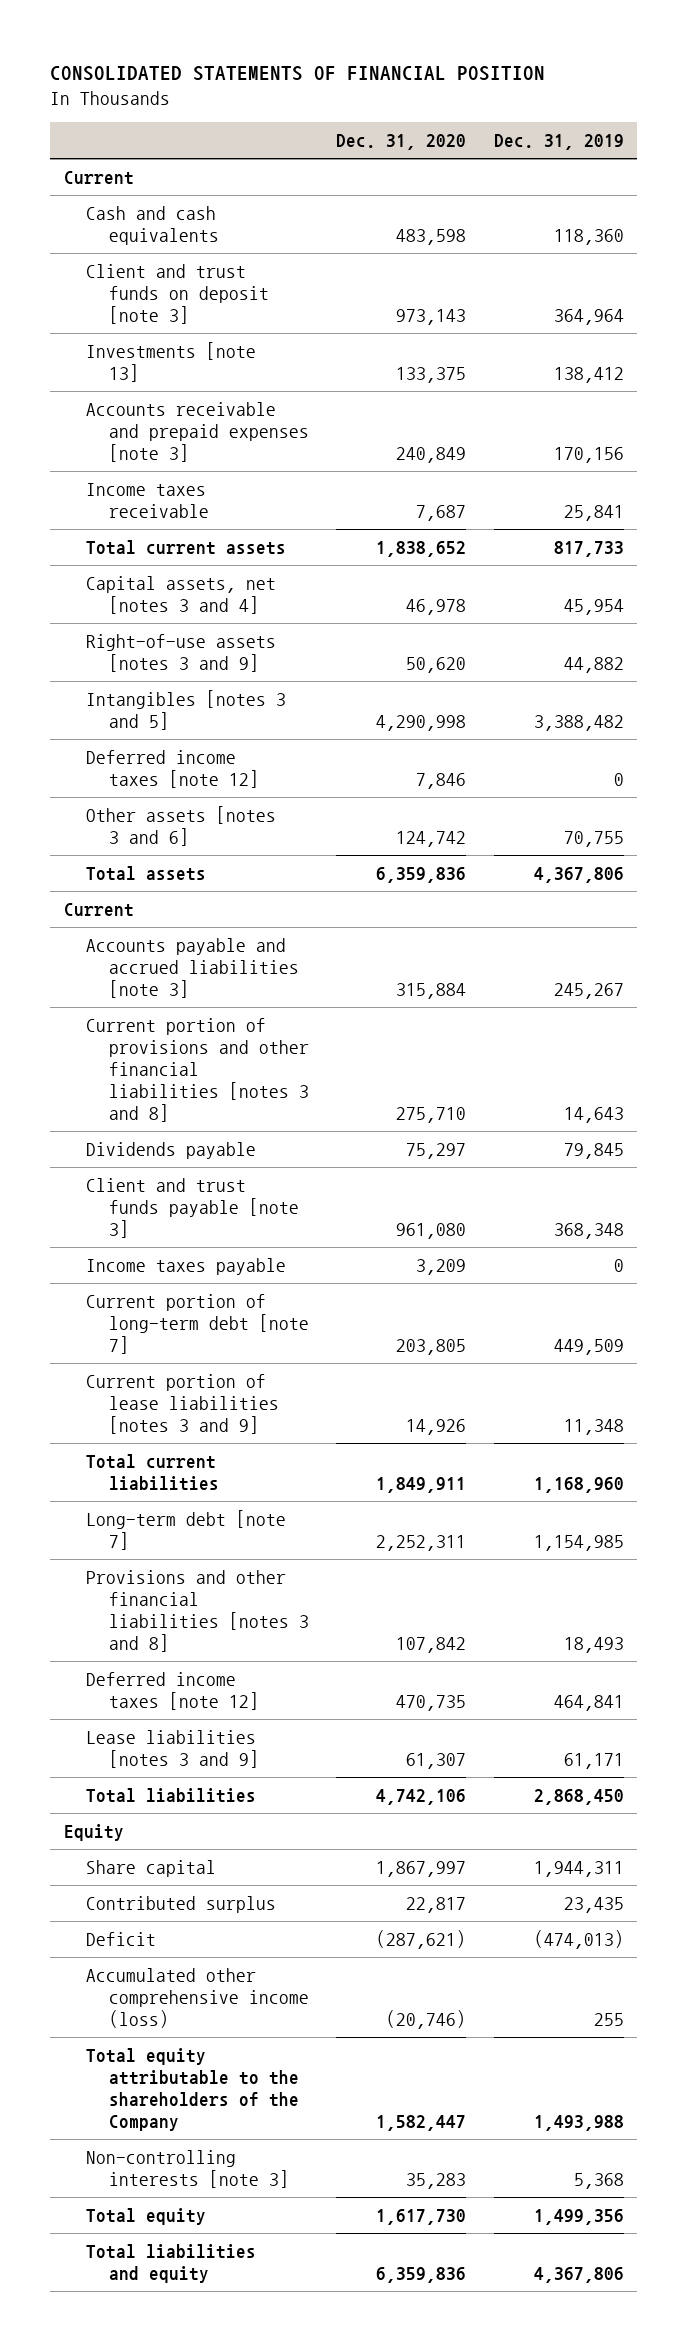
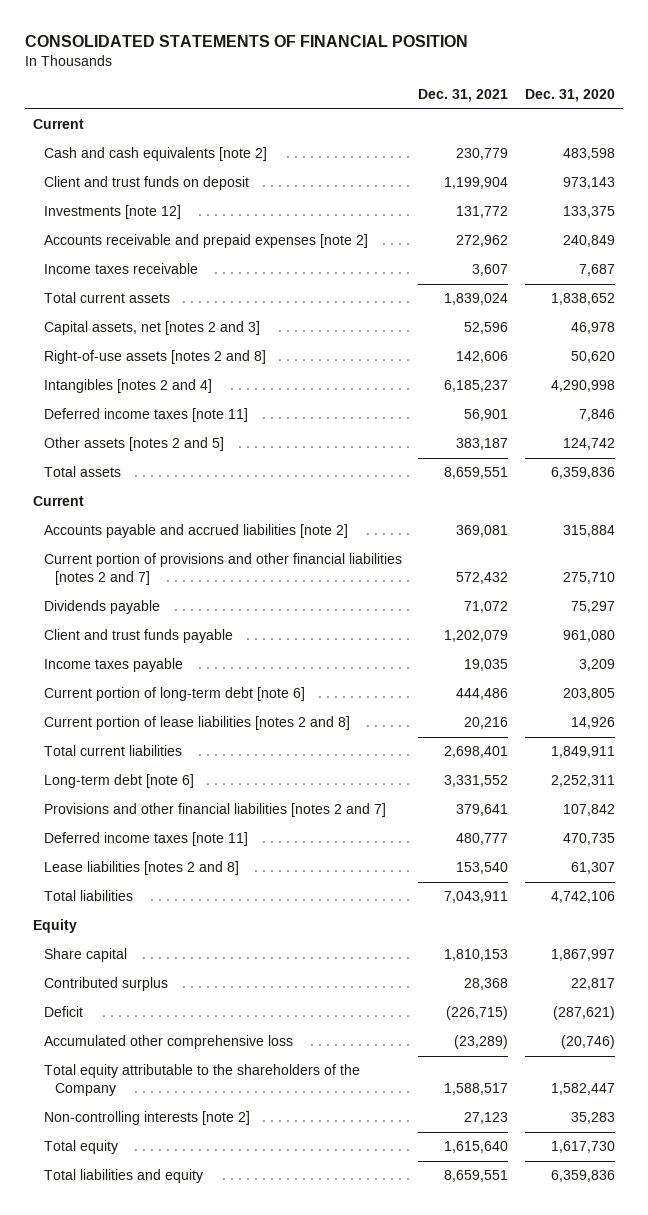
[493,134,624,151] Dec. 31, 2019 -> none
none -> [418,88,509,102] Dec. 31, 2021
[86,206,219,245] Cash and cash equivalents -> [43,147,267,162] Cash and cash equivalents [note 2]
[86,264,269,324] Client and trust funds on deposit [note 3] -> [43,176,249,191] Client and trust funds on deposit
[86,342,257,382] Investments [note 13] -> [43,205,181,220] Investments [note 12]
[86,402,309,462] Accounts receivable and prepaid expenses [note 3] -> [43,234,368,249] Accounts receivable and prepaid expenses [note 2]
[86,576,277,614] Capital assets, net [notes 3 and 4] -> [43,321,260,336] Capital assets, net [notes 2 and 3]
[86,634,277,672] Right-of-use assets [notes 3 and 9] -> [43,350,266,365] Right-of-use assets [notes 2 and 8]
[86,690,287,730] Intangibles [notes 3 and 5] -> [43,379,212,394] Intangibles [notes 2 and 4]
[86,750,259,788] Deferred income taxes [note 12] -> [43,408,248,423] Deferred income taxes [note 11]
[86,806,277,846] Other assets [notes 3 and 6] -> [43,437,224,452] Other assets [notes 2 and 5]
[86,938,299,998] Accounts payable and accrued liabilities [note 3] -> [43,524,348,539] Accounts payable and accrued liabilities [note 2]
[86,1018,309,1122] Current portion of provisions and other financial liabilities [notes 3 and 8] -> [43,553,402,586] Current portion of provisions and other financial liabilities [notes 2 and 7]
[86,1178,299,1238] Client and trust funds payable [note 3] -> [43,629,233,644] Client and trust funds payable
[86,1294,309,1354] Current portion of long-term debt [note 7] -> [43,687,305,702] Current portion of long-term debt [note 6]
[86,1374,279,1434] Current portion of lease liabilities [notes 3 and 9] -> [43,716,350,731] Current portion of lease liabilities [notes 2 and 8]
[86,1510,287,1550] Long-term debt [note 7] -> [43,774,194,789] Long-term debt [note 6]
[86,1570,309,1652] Provisions and other financial liabilities [notes 3 and 8] -> [43,803,386,818] Provisions and other financial liabilities [notes 2 and 7]
[86,1672,259,1710] Deferred income taxes [note 12] -> [43,832,248,847] Deferred income taxes [note 11]
[86,1730,259,1768] Lease liabilities [notes 3 and 9] -> [43,861,239,876] Lease liabilities [notes 2 and 8]
[86,1968,309,2028] Accumulated other comprehensive income (loss) -> [43,1035,293,1050] Accumulated other comprehensive loss
[86,2150,289,2188] Non-controlling interests [note 3] -> [43,1111,250,1126] Non-controlling interests [note 2]

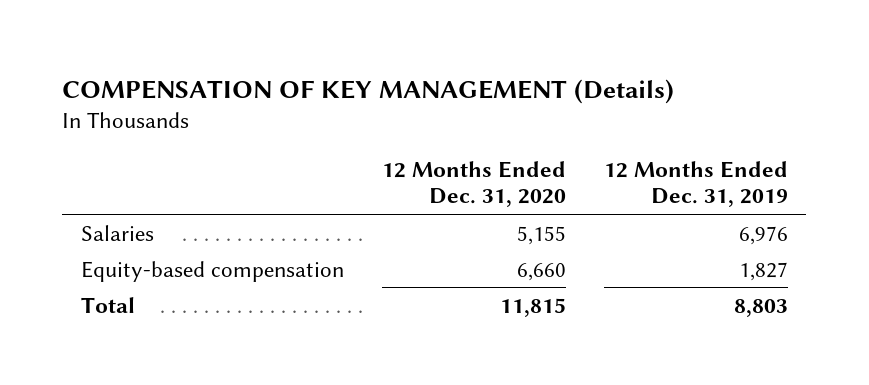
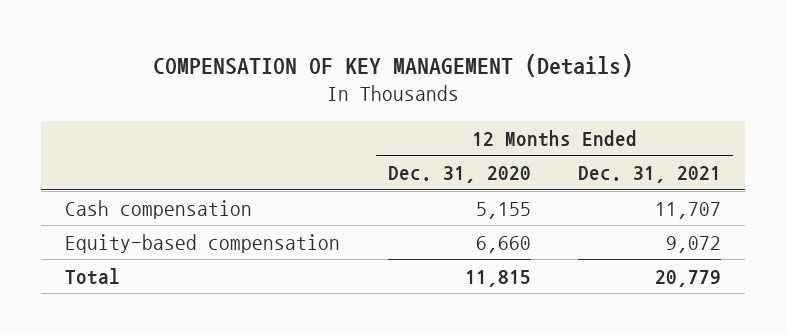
[603,160,788,208] 12 Months Ended Dec. 31, 2019 -> none
none -> [578,165,722,183] Dec. 31, 2021
[81,224,155,241] Salaries -> [65,199,253,219] Cash compensation

